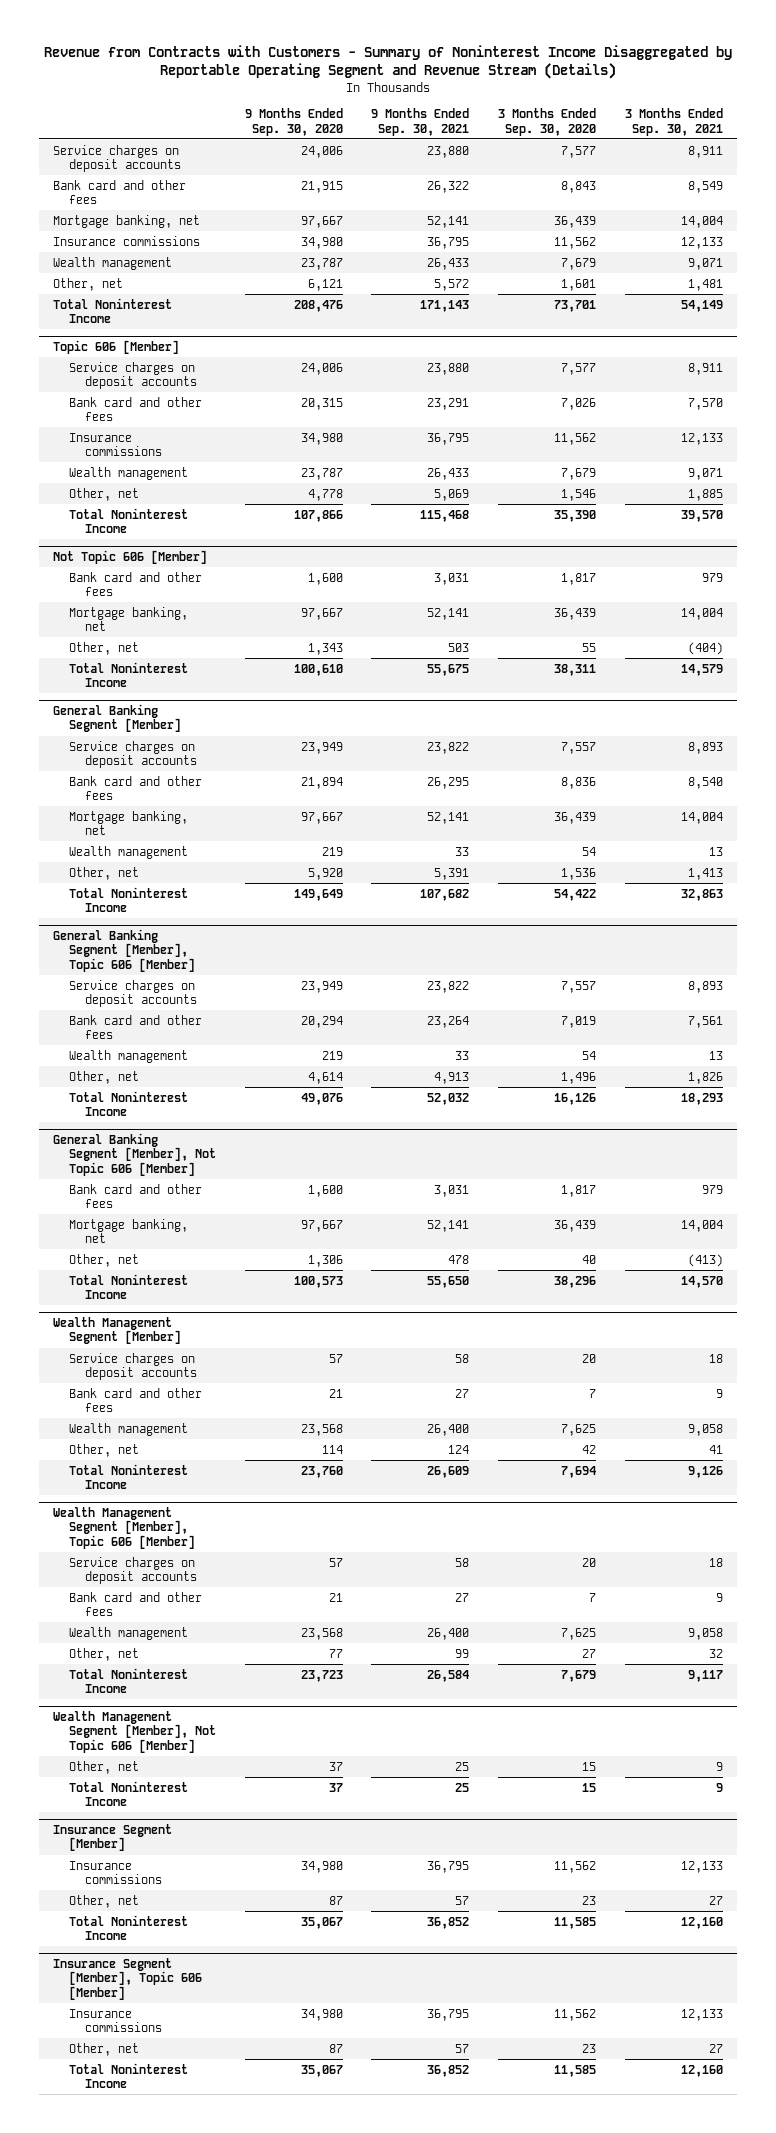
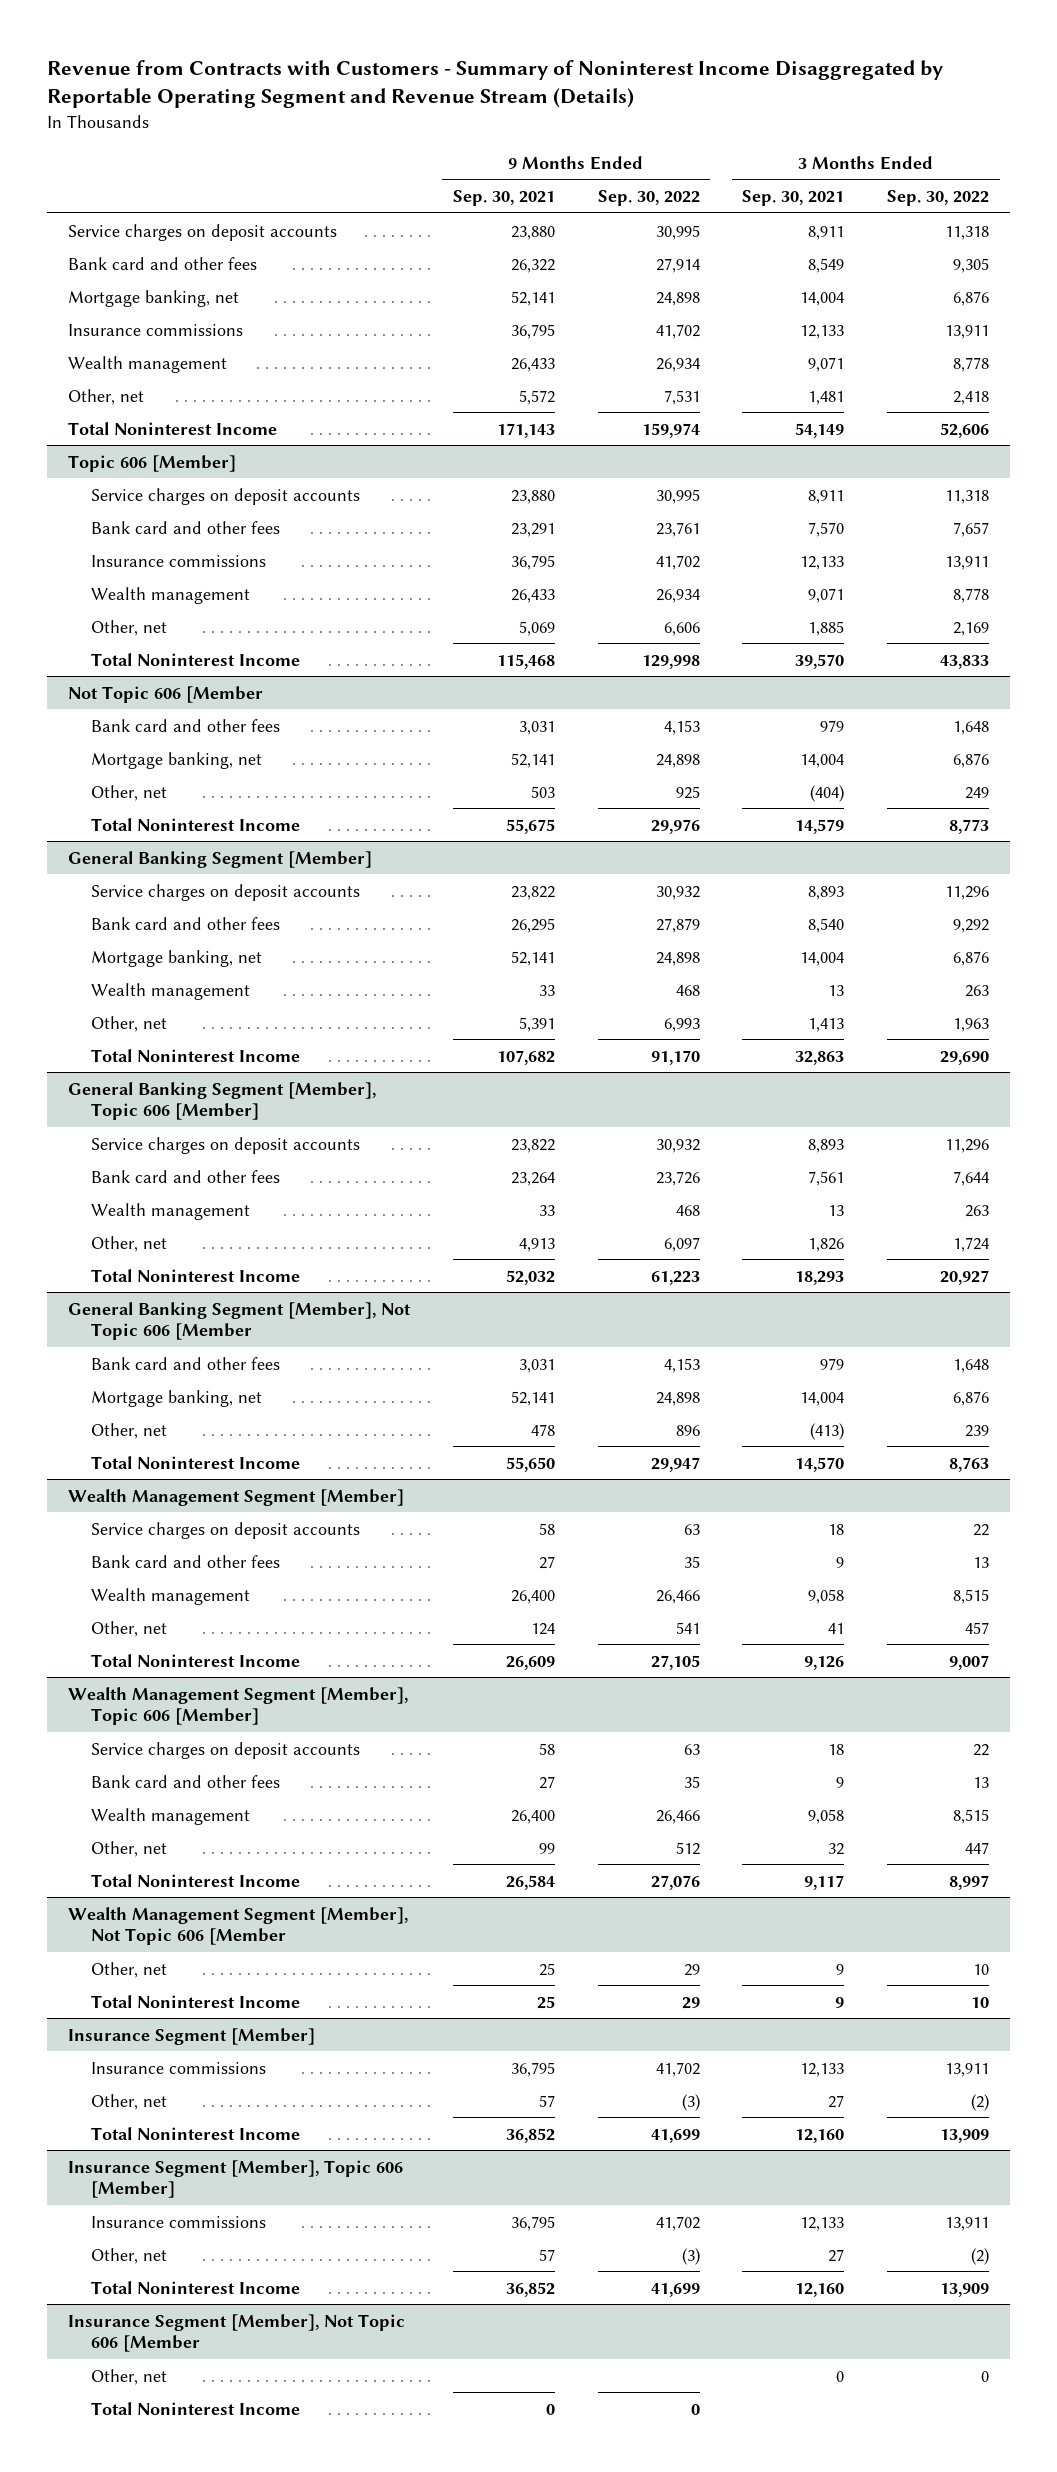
[244,108,343,136] 9 Months Ended Sep. 30, 2020 -> none
[497,108,596,136] 3 Months Ended Sep. 30, 2020 -> none
none -> [597,190,700,207] Sep. 30, 2022
none -> [886,190,989,207] Sep. 30, 2022
[52,549,207,564] Not Topic 606 [Member] -> [68,685,264,703] Not Topic 606 [Member
[52,1132,216,1177] General Banking Segment [Member], Not Topic 606 [Member] -> [68,1301,412,1341] General Banking Segment [Member], Not Topic 606 [Member
[52,1710,216,1754] Wealth Management Segment [Member], Not Topic 606 [Member] -> [68,1906,409,1946] Wealth Management Segment [Member], Not Topic 606 [Member
none -> [68,2313,406,2353] Insurance Segment [Member], Not Topic 606 [Member
none -> [91,2368,168,2385] Other, net
none -> [91,2401,301,2415] Total Noninterest Income

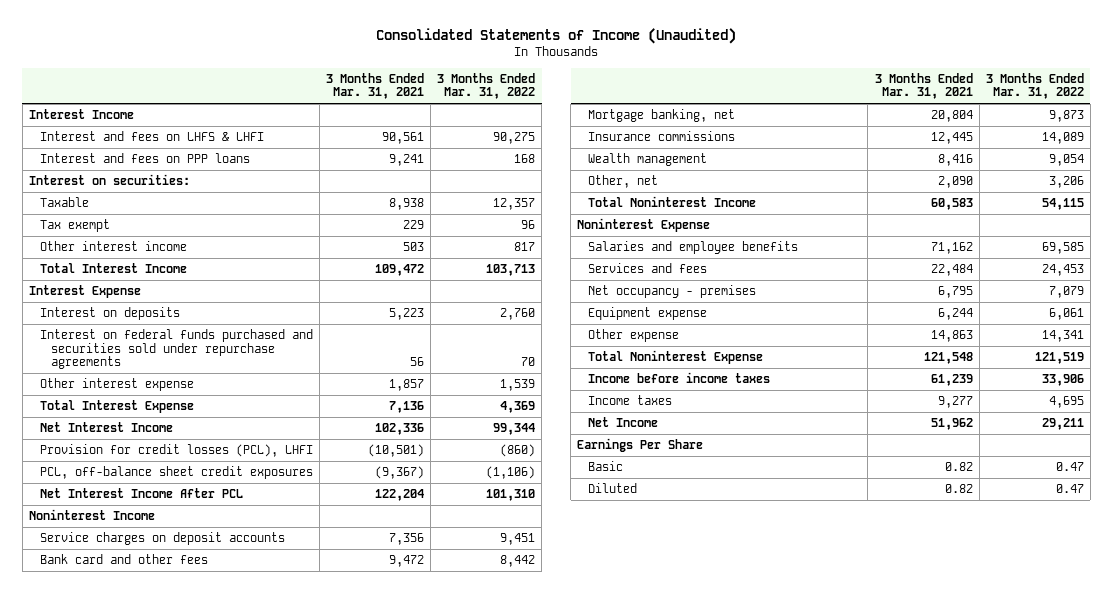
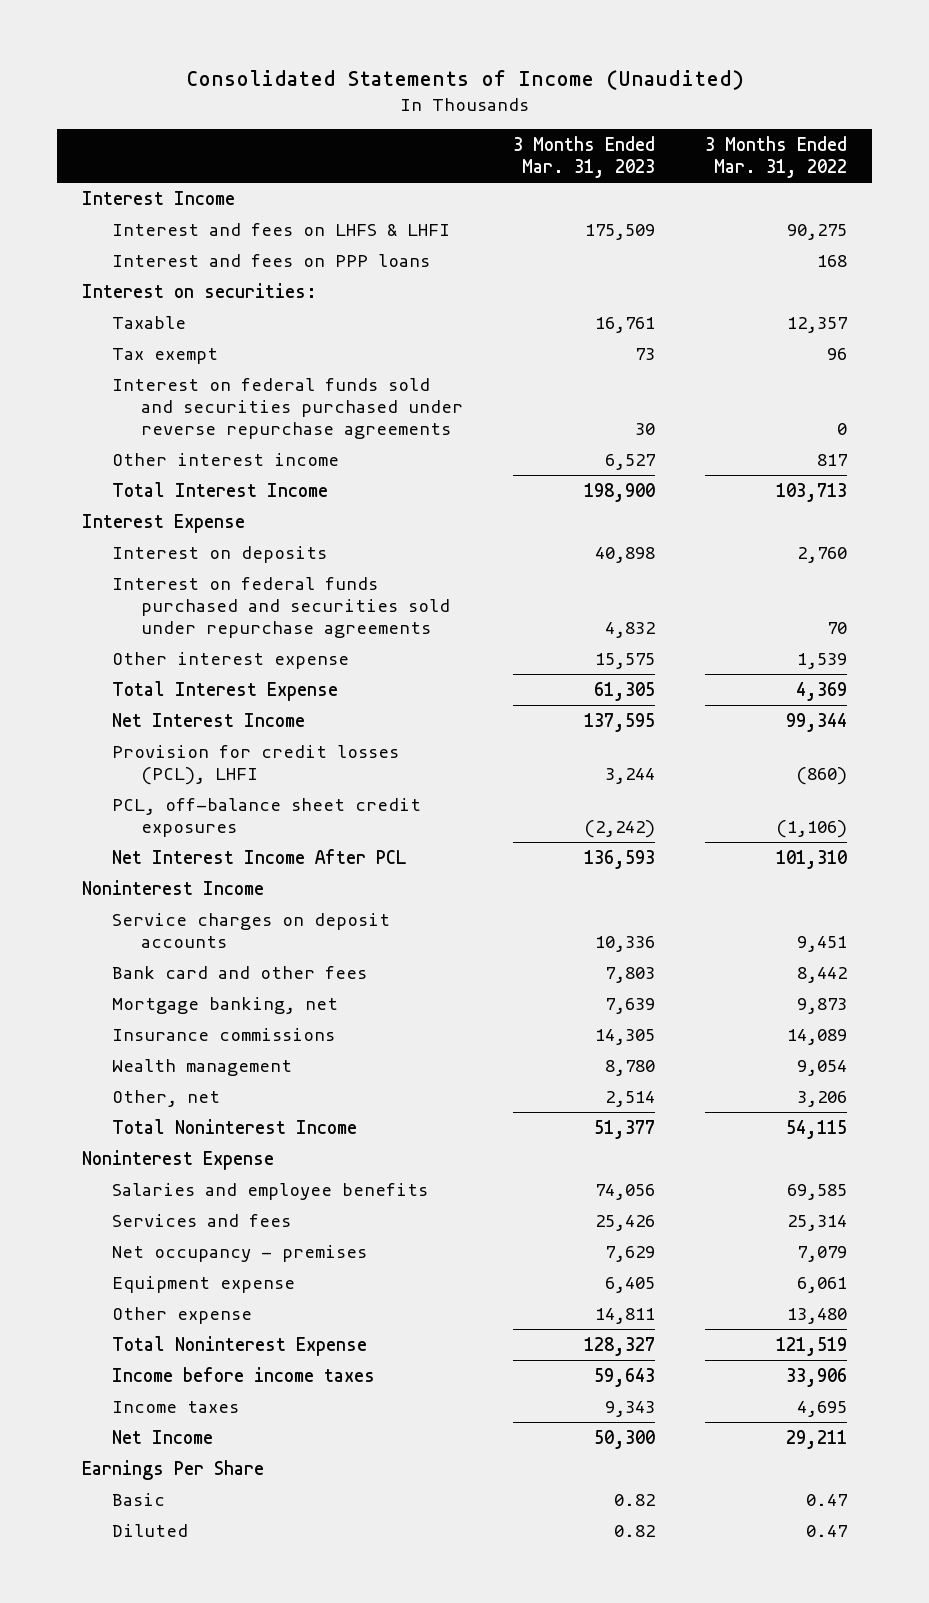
[326,72,425,100] 3 Months Ended Mar. 31, 2021 -> none
none -> [512,135,655,179] 3 Months Ended Mar. 31, 2023
none -> [111,377,463,440] Interest on federal funds sold and securities purchased under reverse repurchase agreements
[1041,264,1084,277] 24,453 -> [786,1214,847,1231] 25,314
[1041,330,1084,343] 14,341 -> [786,1307,847,1324] 13,480

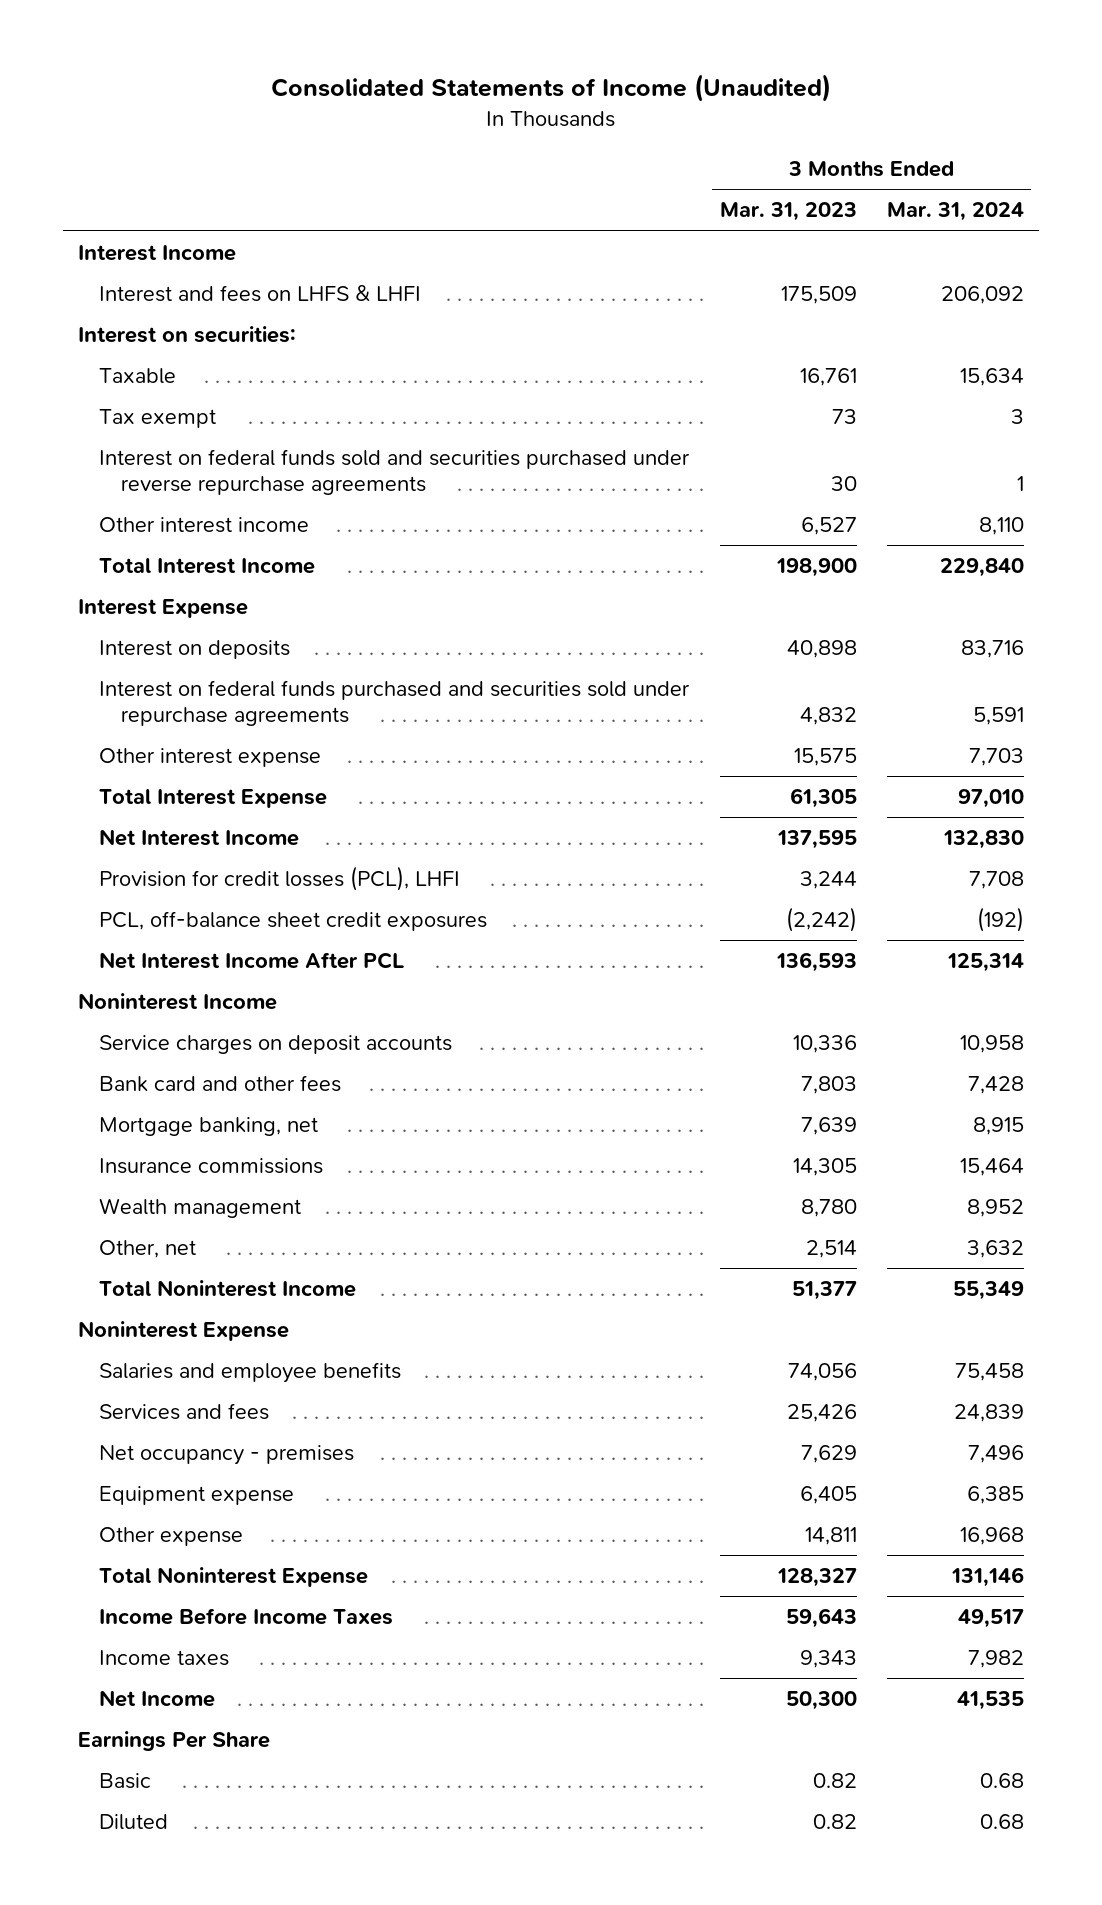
[704,135,847,179] 3 Months Ended Mar. 31, 2022 -> none
none -> [886,202,1024,222] Mar. 31, 2024
[111,253,430,267] Interest and fees on PPP loans -> none
[111,1366,375,1382] Income before income taxes -> [99,1608,394,1626] Income Before Income Taxes

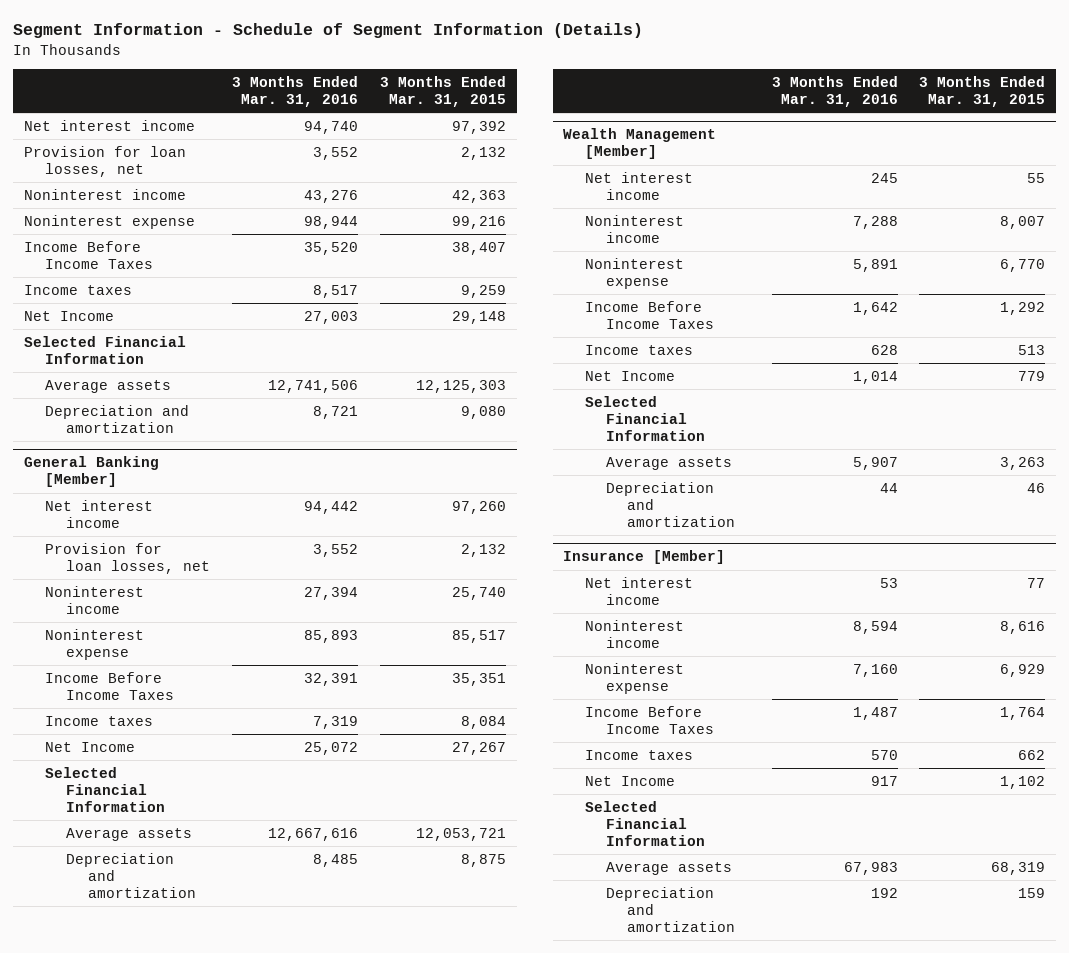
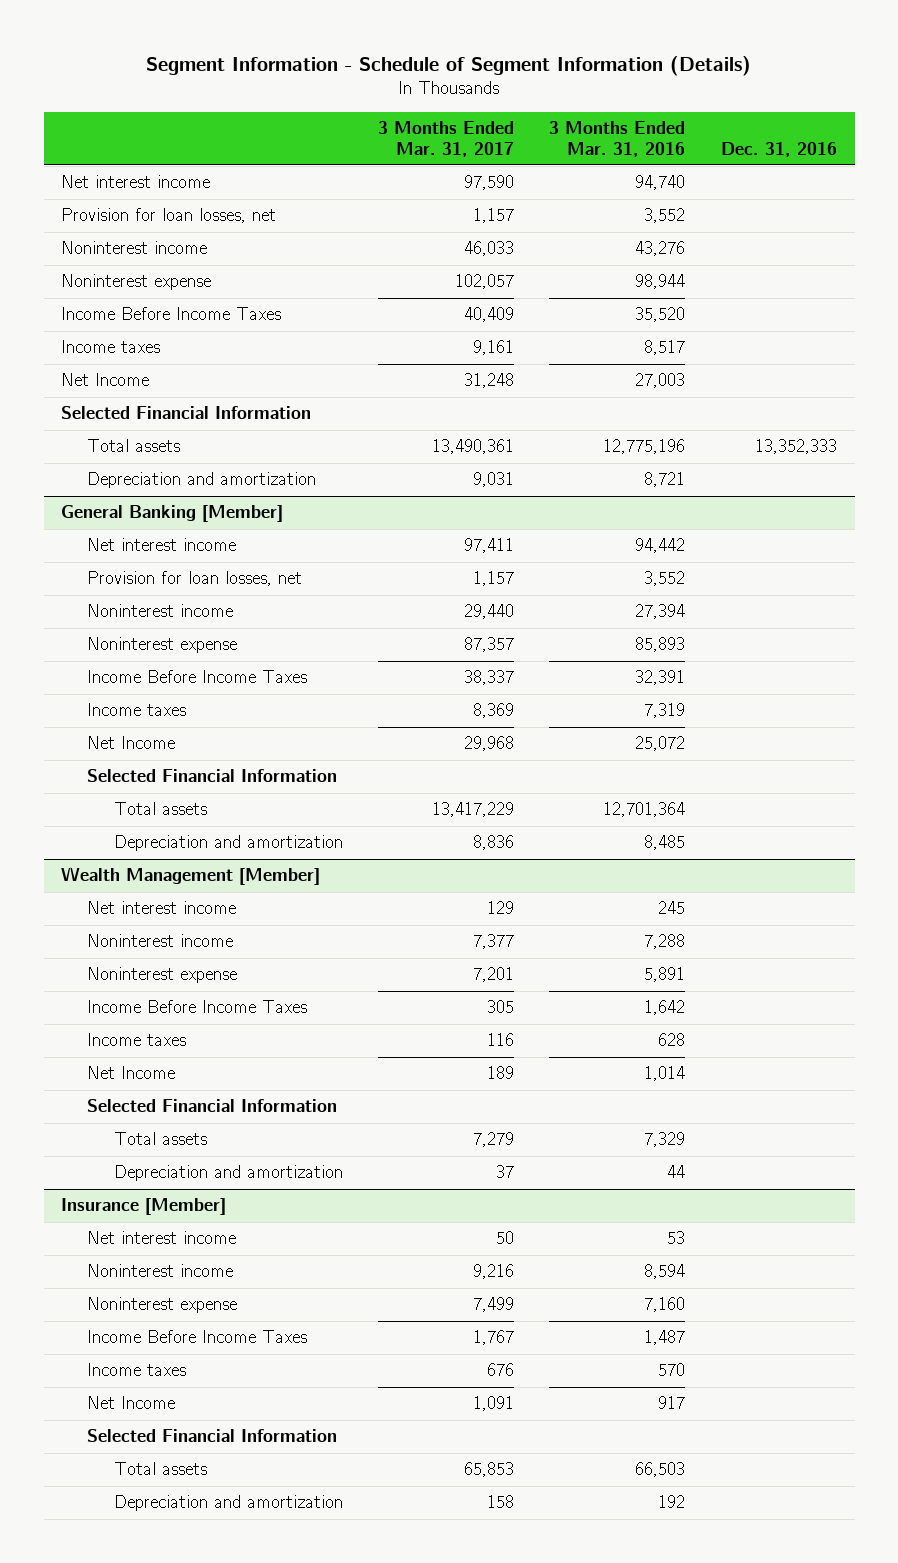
[379,76,506,107] 3 Months Ended Mar. 31, 2015 -> none
none -> [377,121,514,157] 3 Months Ended Mar. 31, 2017
none -> [720,141,837,157] Dec. 31, 2016
[45,379,172,393] Average assets -> none
none -> [87,439,181,453] Total assets
[66,827,193,841] Average assets -> none
none -> [113,802,207,816] Total assets
[606,456,733,470] Average assets -> none
none -> [113,1132,207,1146] Total assets
[606,861,733,875] Average assets -> none
none -> [113,1462,207,1476] Total assets

